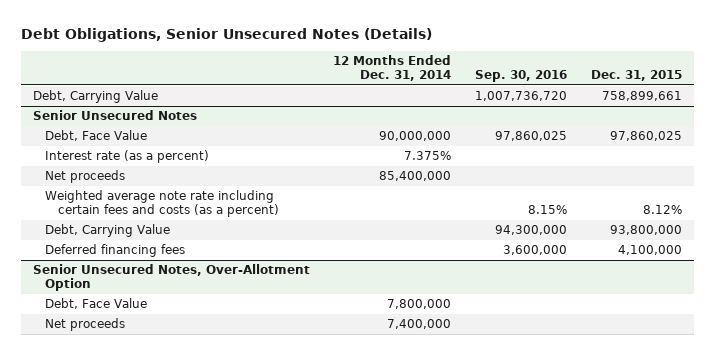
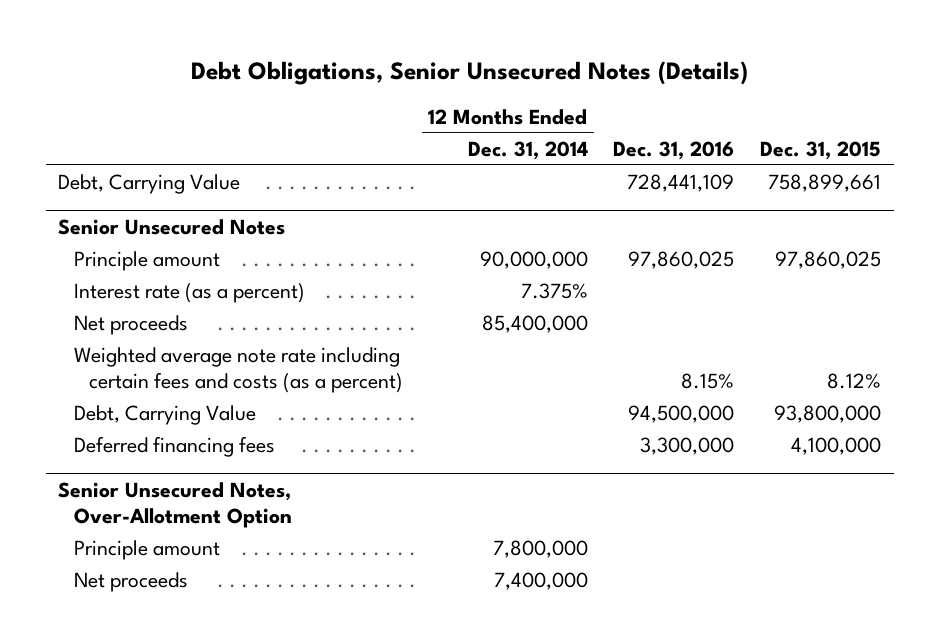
[475,70,568,83] Sep. 30, 2016 -> none
none -> [613,140,735,160] Dec. 31, 2016
[45,130,148,142] Debt, Face Value -> [73,251,220,272] Principle amount
[45,298,148,310] Debt, Face Value -> [73,540,220,561] Principle amount

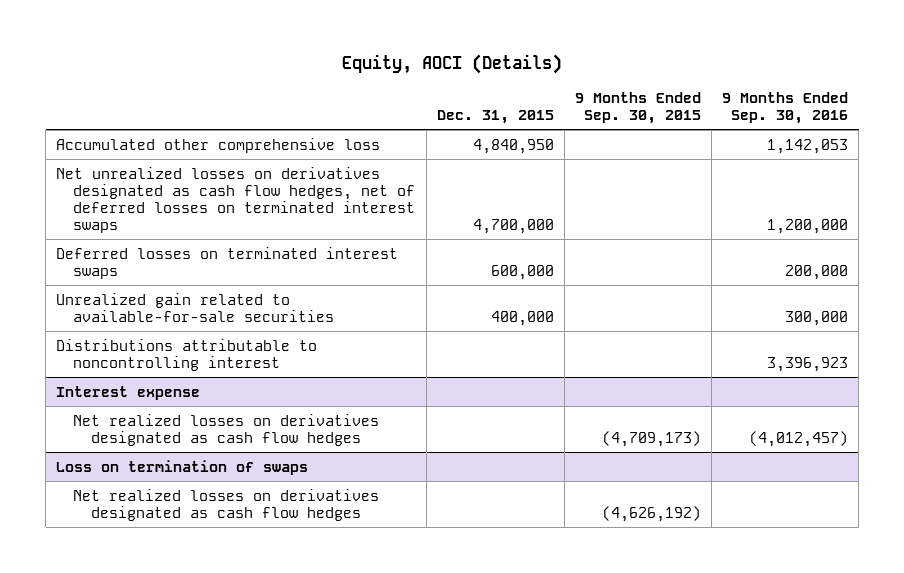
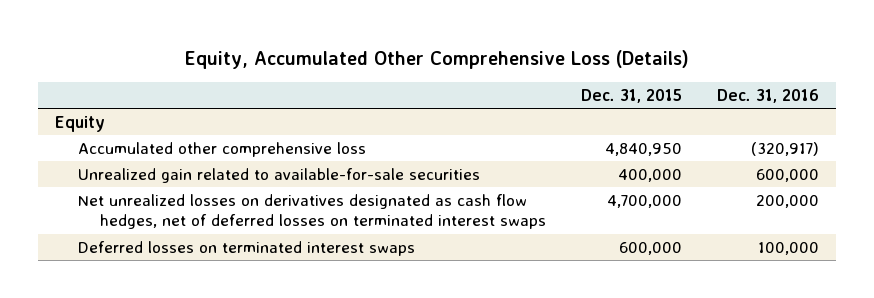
[342,53,563,74] Equity, AOCI (Details) -> [185,49,690,69] Equity, Accumulated Other Comprehensive Loss (Details)
[574,91,701,125] 9 Months Ended Sep. 30, 2015 -> none
[722,91,849,125] 9 Months Ended Sep. 30, 2016 -> none
none -> [716,88,819,103] Dec. 31, 2016
none -> [55,115,106,132] Equity
[56,292,335,322] Unrealized gain related to available-for-sale securities -> [77,167,480,183] Unrealized gain related to available-for-sale securities
[56,338,318,371] Distributions attributable to noncontrolling interest -> none
[56,385,201,400] Interest expense -> none
[73,413,380,446] Net realized losses on derivatives designated as cash flow hedges -> none
[56,459,309,475] Loss on termination of swaps -> none
[73,488,380,521] Net realized losses on derivatives designated as cash flow hedges -> none

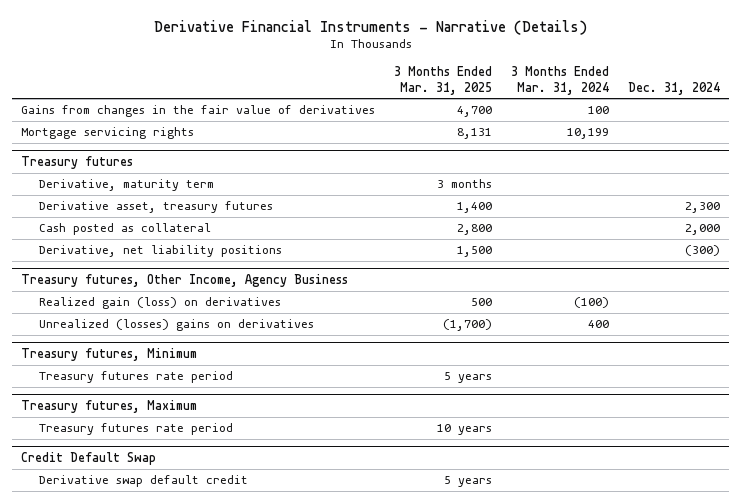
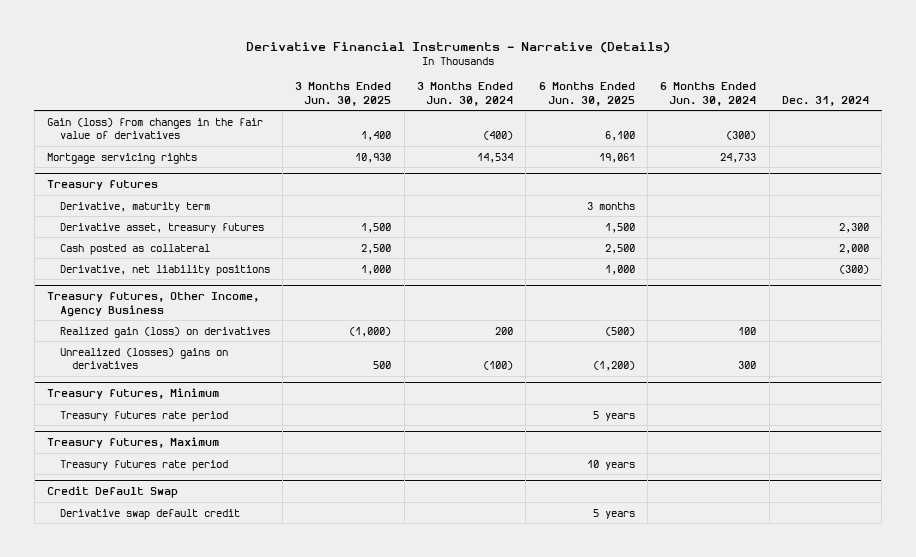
[394,66,493,95] 3 Months Ended Mar. 31, 2025 -> none
[510,66,609,95] 3 Months Ended Mar. 31, 2024 -> none
none -> [295,82,392,106] 3 Months Ended Jun. 30, 2025
none -> [417,82,514,106] 3 Months Ended Jun. 30, 2024
none -> [538,82,635,106] 6 Months Ended Jun. 30, 2025
none -> [660,82,757,106] 6 Months Ended Jun. 30, 2024
[21,105,376,118] Gains from changes in the fair value of derivatives -> [46,117,263,139] Gain (loss) from changes in the fair value of derivatives

